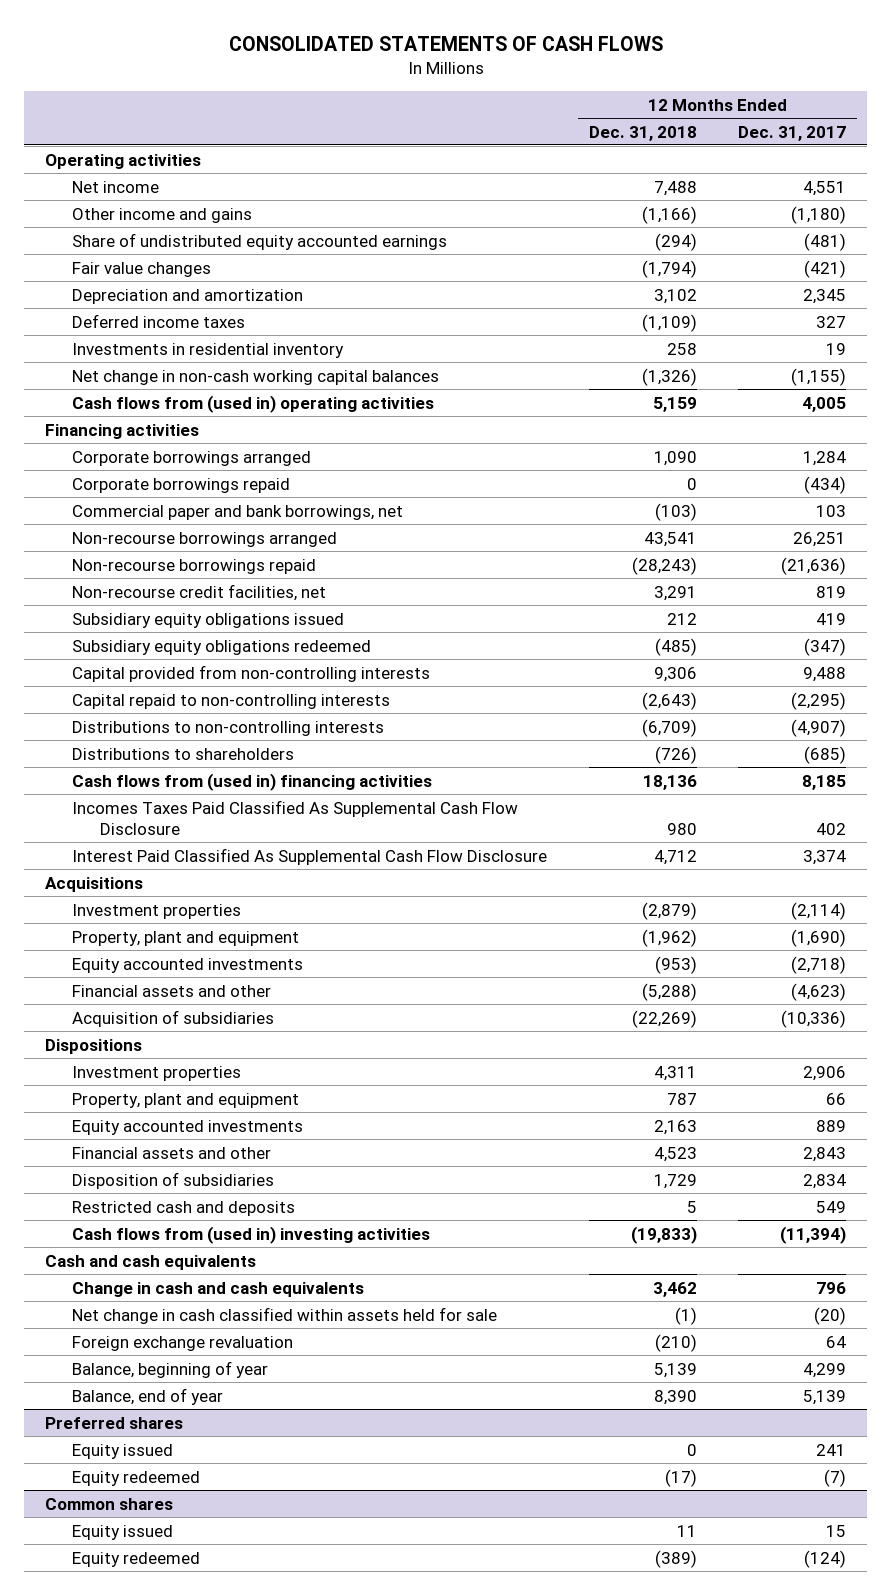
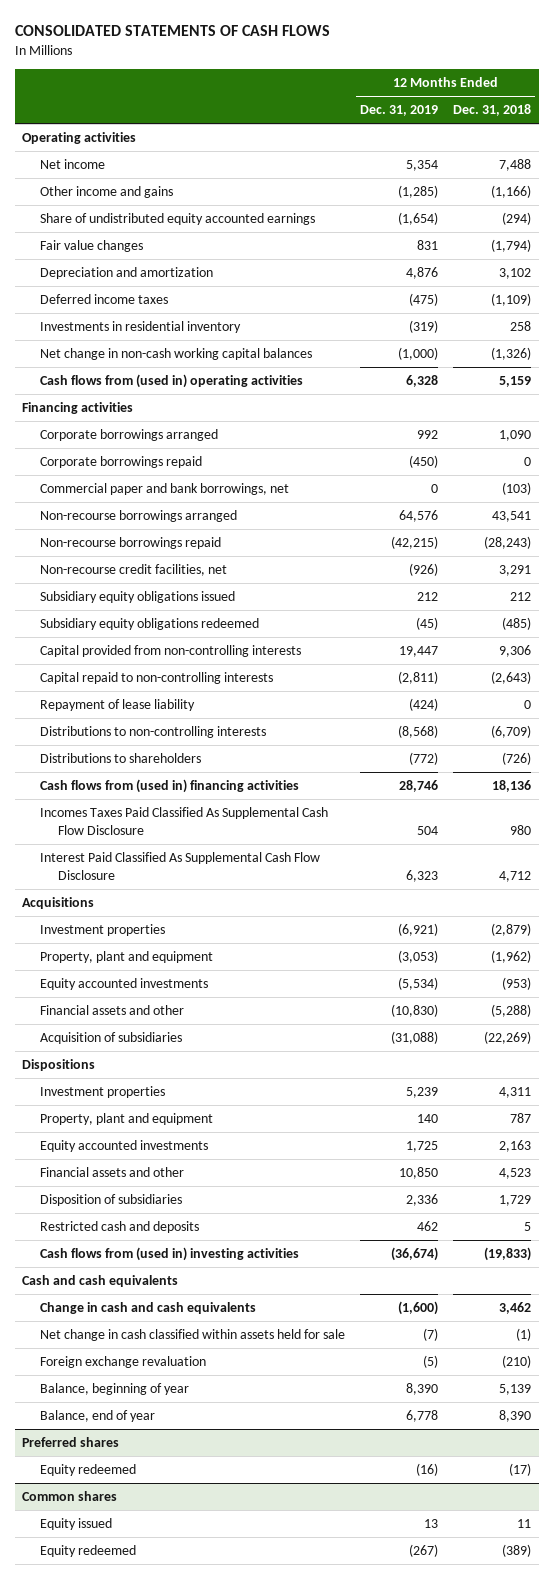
[738,125,847,141] Dec. 31, 2017 -> none
none -> [360,105,439,117] Dec. 31, 2019
none -> [39,699,195,712] Repayment of lease liability
[72,1443,174,1459] Equity issued -> none

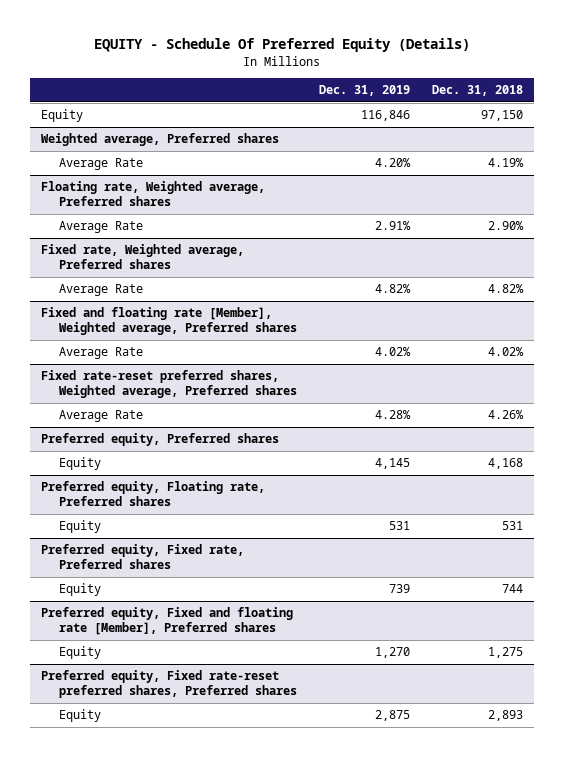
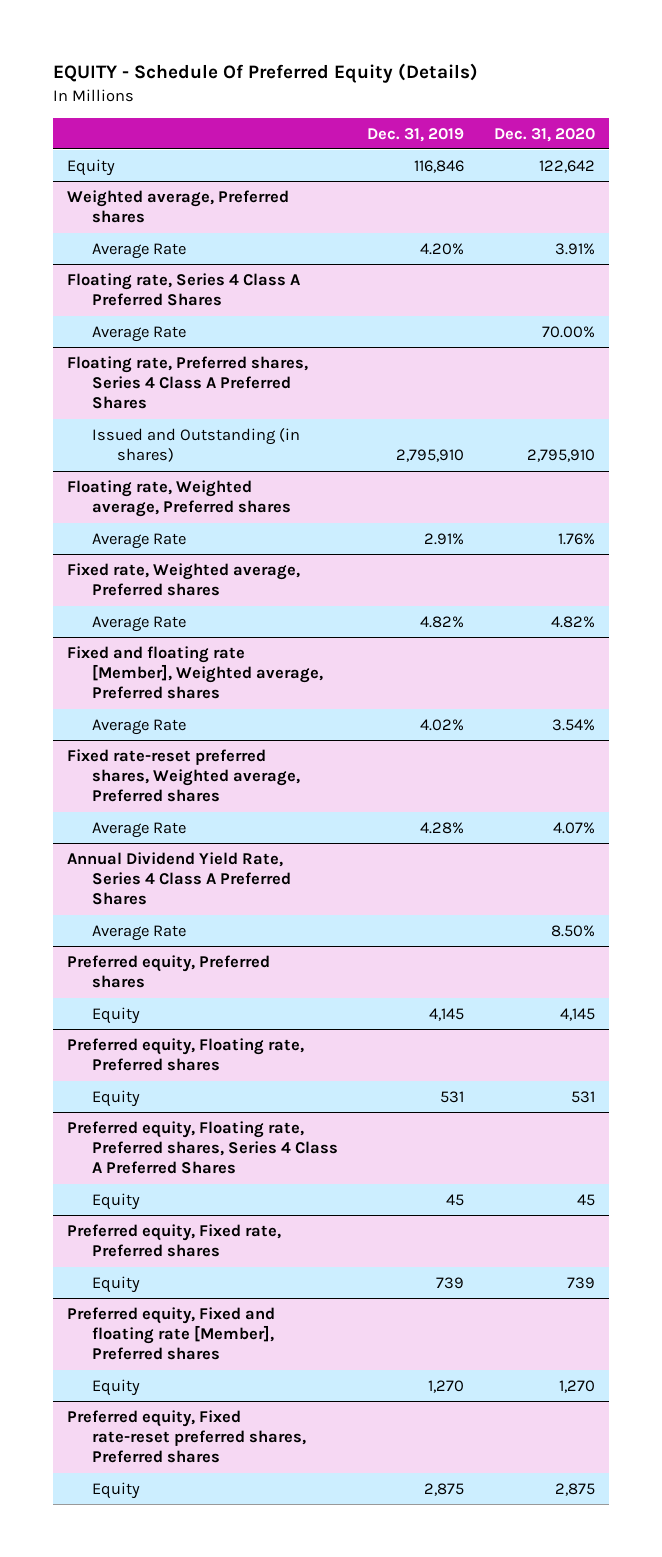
[431,85,523,97] Dec. 31, 2018 -> none
none -> [493,127,595,142] Dec. 31, 2020
none -> [67,272,301,307] Floating rate, Series 4 Class A Preferred Shares
none -> [92,325,187,342] Average Rate
none -> [67,355,309,410] Floating rate, Preferred shares, Series 4 Class A Preferred Shares
none -> [92,427,301,463] Issued and Outstanding (in shares)
none -> [67,851,292,906] Annual Dividend Yield Rate, Series 4 Class A Preferred Shares
none -> [92,924,187,941] Average Rate
none -> [67,1120,339,1175] Preferred equity, Floating rate, Preferred shares, Series 4 Class A Preferred Shares
none -> [92,1192,141,1210] Equity

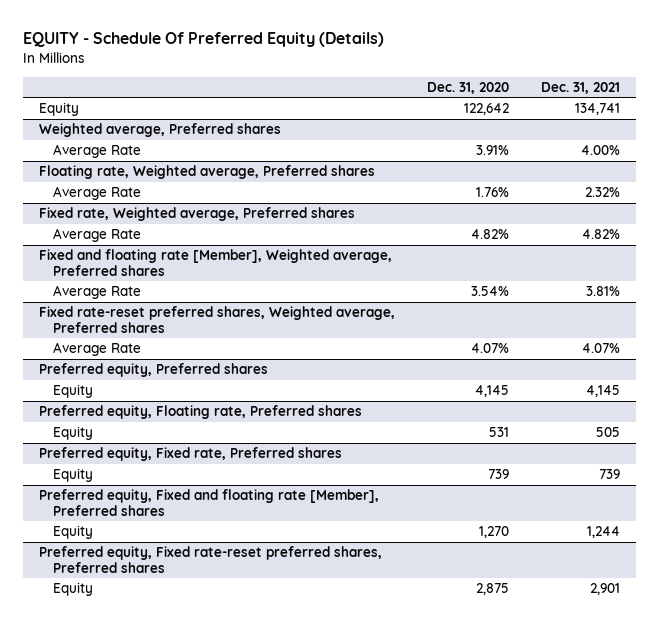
[367,127,465,142] Dec. 31, 2019 -> none
none -> [541,81,621,94] Dec. 31, 2021
[67,272,301,307] Floating rate, Series 4 Class A Preferred Shares -> none
[92,325,187,342] Average Rate -> none
[67,355,309,410] Floating rate, Preferred shares, Series 4 Class A Preferred Shares -> none
[92,427,301,463] Issued and Outstanding (in shares) -> none
[67,851,292,906] Annual Dividend Yield Rate, Series 4 Class A Preferred Shares -> none
[92,924,187,941] Average Rate -> none
[67,1120,339,1175] Preferred equity, Floating rate, Preferred shares, Series 4 Class A Preferred Shares -> none
[92,1192,141,1210] Equity -> none

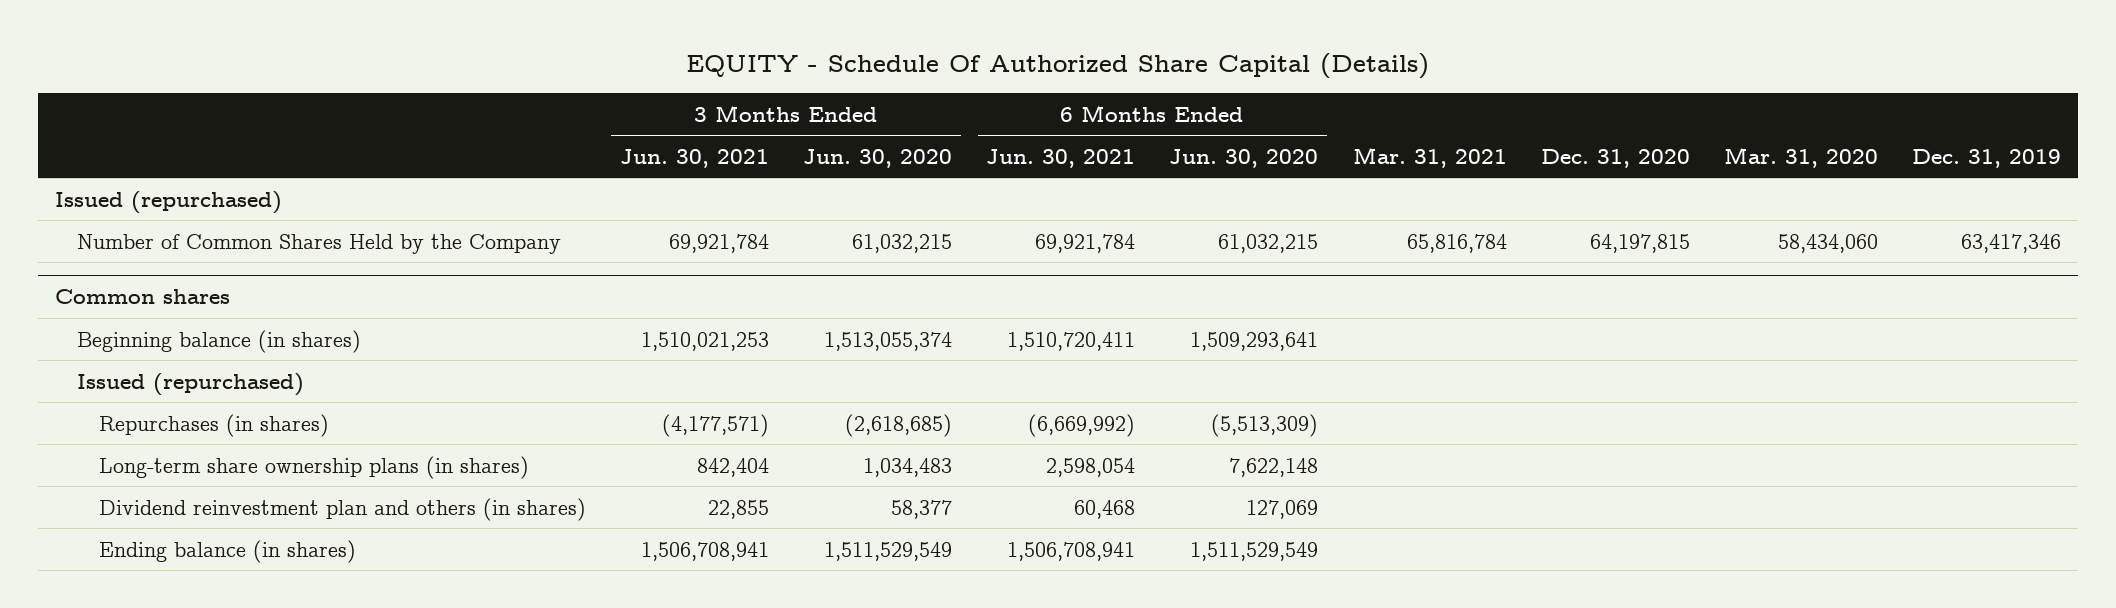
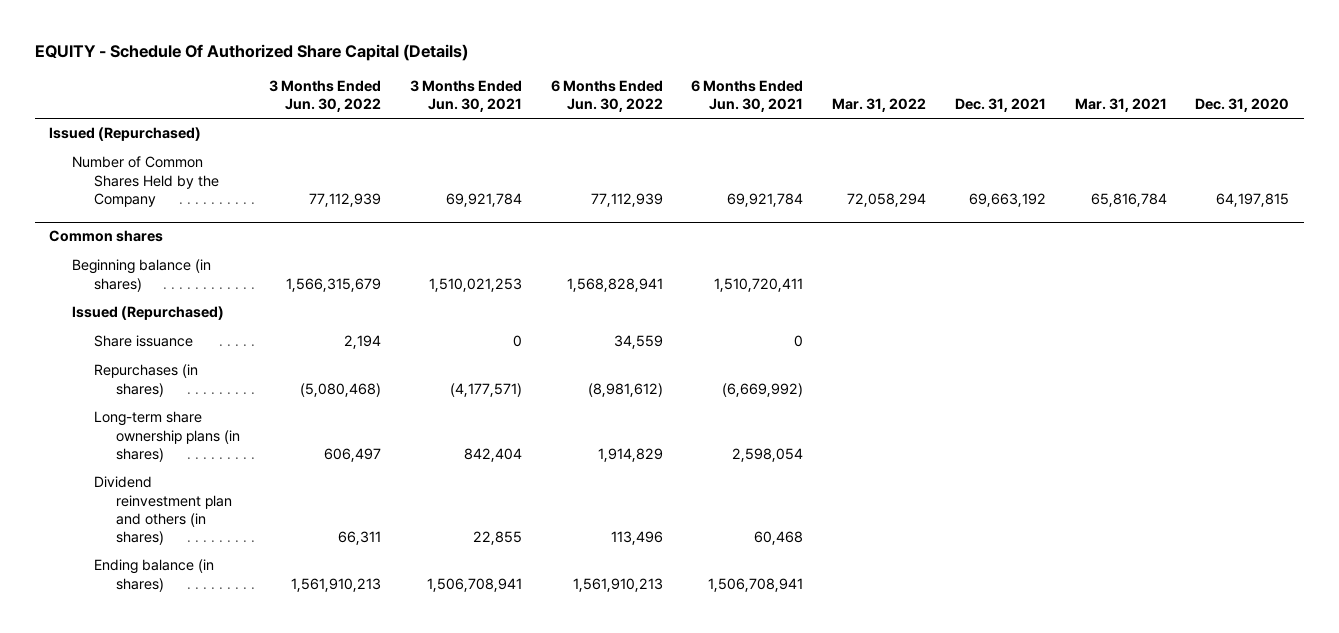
[803,148,953,168] Jun. 30, 2020 -> none
[1169,148,1319,168] Jun. 30, 2020 -> none
[1723,146,1878,168] Mar. 31, 2020 -> none
[1911,148,2061,168] Dec. 31, 2019 -> none
none -> [269,79,382,112] 3 Months Ended Jun. 30, 2022
none -> [550,79,663,112] 6 Months Ended Jun. 30, 2022
none -> [832,97,927,112] Mar. 31, 2022
none -> [954,97,1046,112] Dec. 31, 2021
[54,190,282,214] Issued (repurchased) -> [49,127,202,142] Issued (Repurchased)
[76,372,304,396] Issued (repurchased) -> [71,306,224,321] Issued (Repurchased)
none -> [94,335,194,348] Share issuance

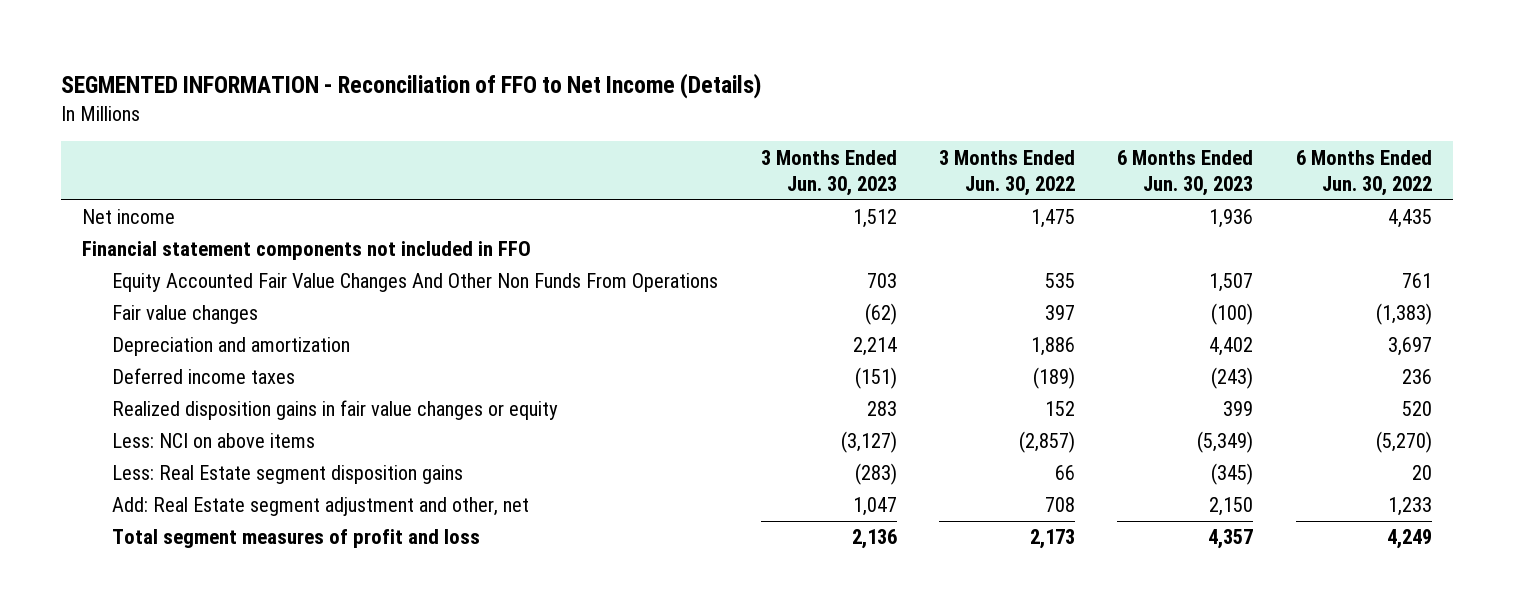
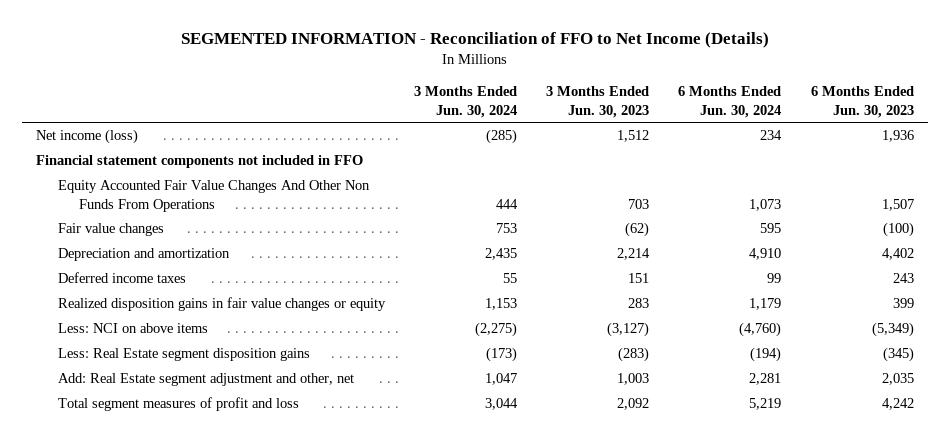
[939,149,1076,197] 3 Months Ended Jun. 30, 2022 -> none
[1295,149,1432,197] 6 Months Ended Jun. 30, 2022 -> none
none -> [413,85,517,118] 3 Months Ended Jun. 30, 2024
none -> [678,85,782,118] 6 Months Ended Jun. 30, 2024
[82,209,176,225] Net income -> [36,129,139,145] Net income (loss)
[854,367,897,390] (151) -> [628,273,650,284] 151
[1211,367,1254,390] (243) -> [892,273,914,284] 243
[852,497,897,517] 1,047 -> [617,373,650,386] 1,003
[1209,497,1254,517] 2,150 -> [881,373,914,386] 2,035
[851,529,897,550] 2,136 -> [617,398,650,411] 2,092
[1208,529,1254,550] 4,357 -> [881,398,914,411] 4,242

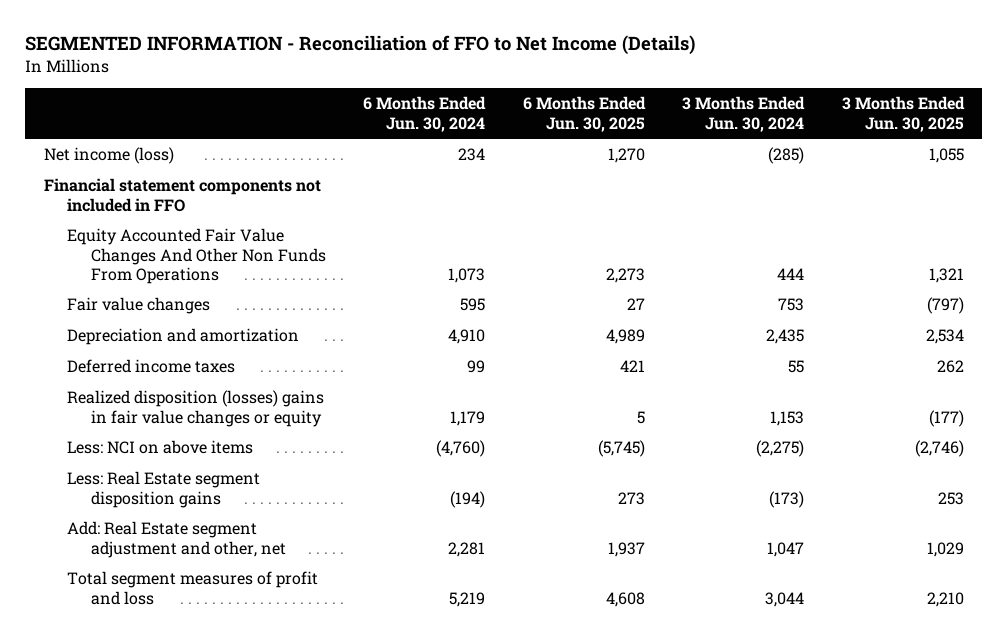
[546,85,650,118] 3 Months Ended Jun. 30, 2023 -> none
[810,85,914,118] 6 Months Ended Jun. 30, 2023 -> none
none -> [522,96,646,132] 6 Months Ended Jun. 30, 2025
none -> [841,96,965,132] 3 Months Ended Jun. 30, 2025
[57,297,386,312] Realized disposition gains in fair value changes or equity -> [67,390,325,427] Realized disposition (losses) gains in fair value changes or equity

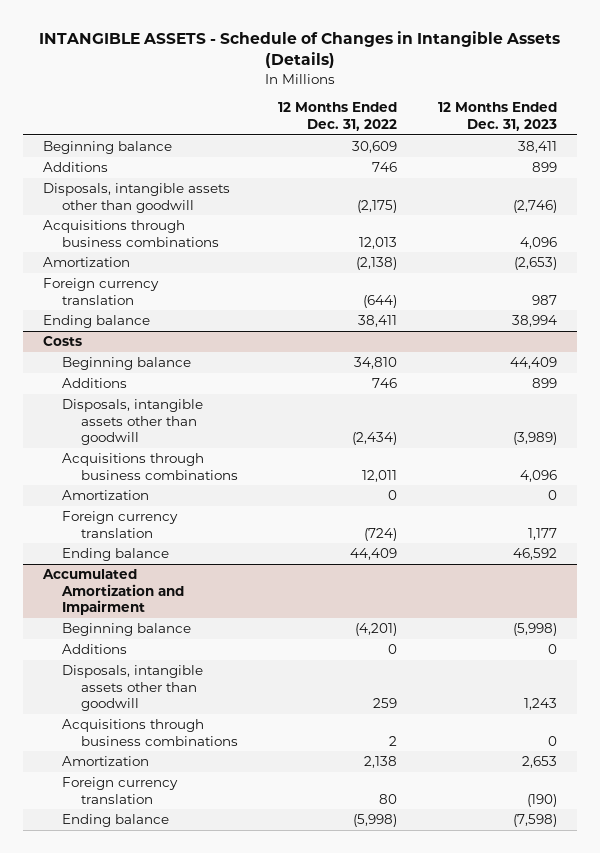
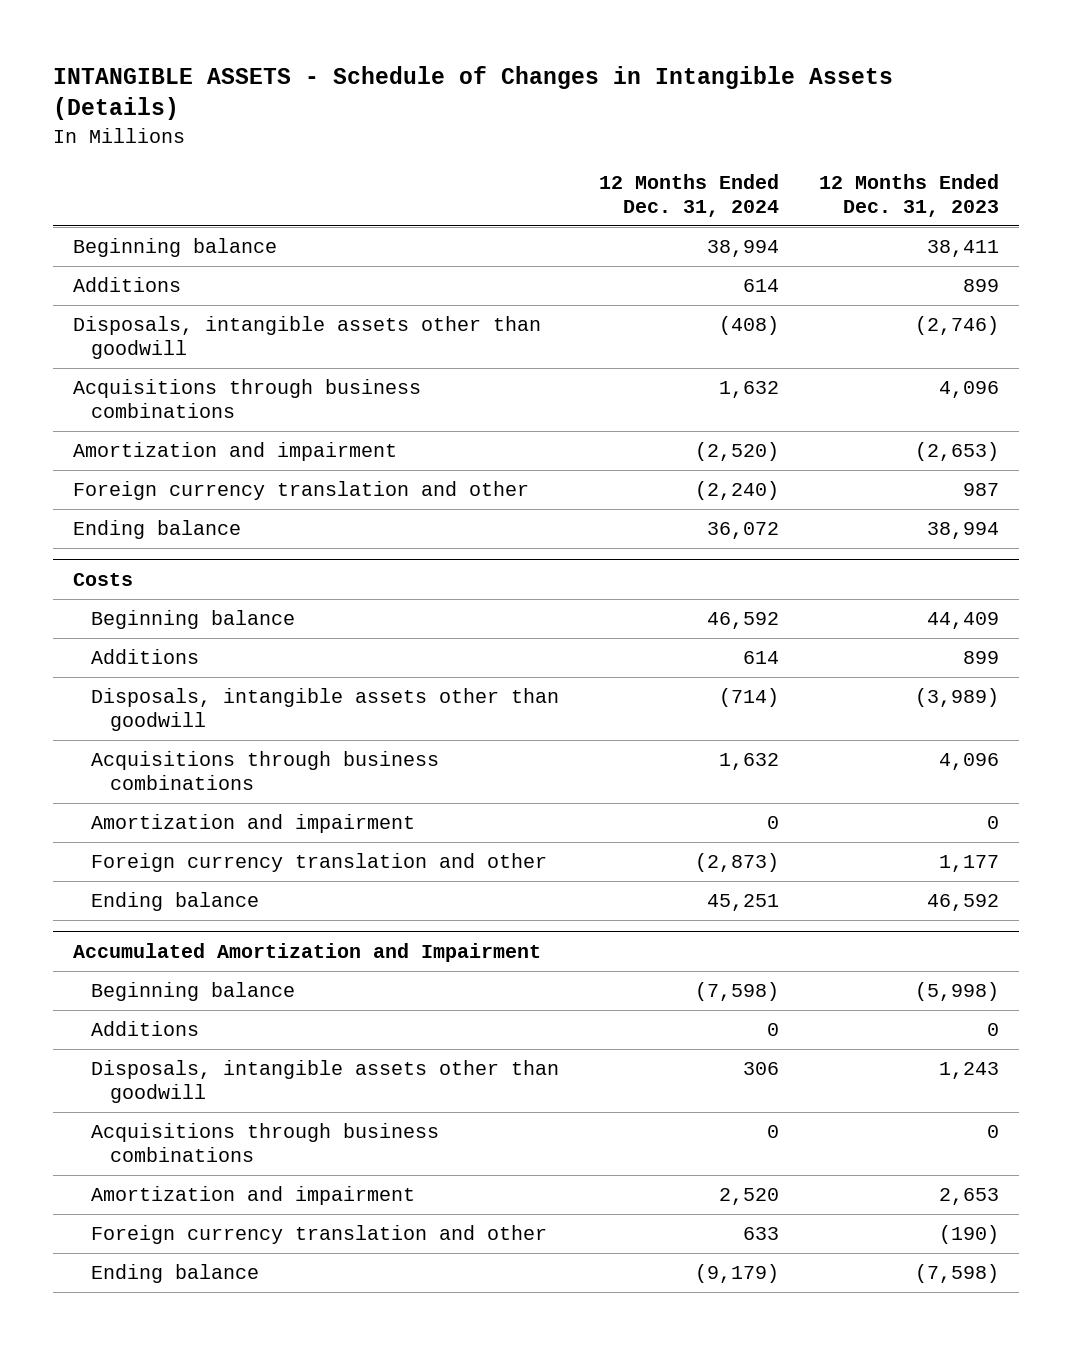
[278,102,398,131] 12 Months Ended Dec. 31, 2022 -> none
none -> [599,174,780,217] 12 Months Ended Dec. 31, 2024
[43,257,131,268] Amortization -> [72,442,397,462] Amortization and impairment
[43,278,160,305] Foreign currency translation -> [72,481,529,501] Foreign currency translation and other
[62,490,150,501] Amortization -> [91,814,416,834] Amortization and impairment
[62,511,179,538] Foreign currency translation -> [91,853,548,873] Foreign currency translation and other
[62,756,150,767] Amortization -> [91,1186,416,1206] Amortization and impairment
[62,777,179,804] Foreign currency translation -> [91,1225,548,1245] Foreign currency translation and other

